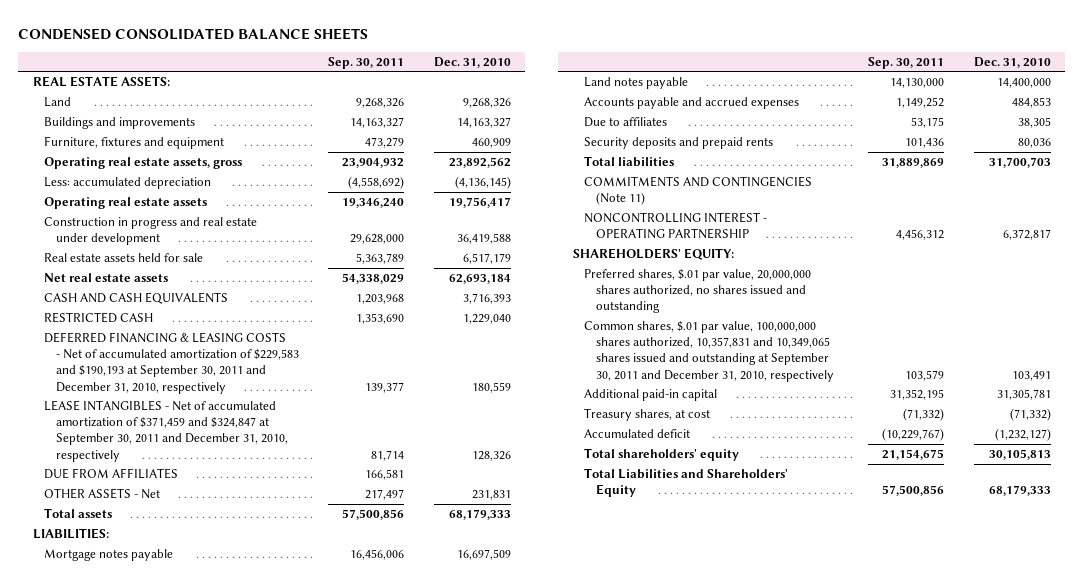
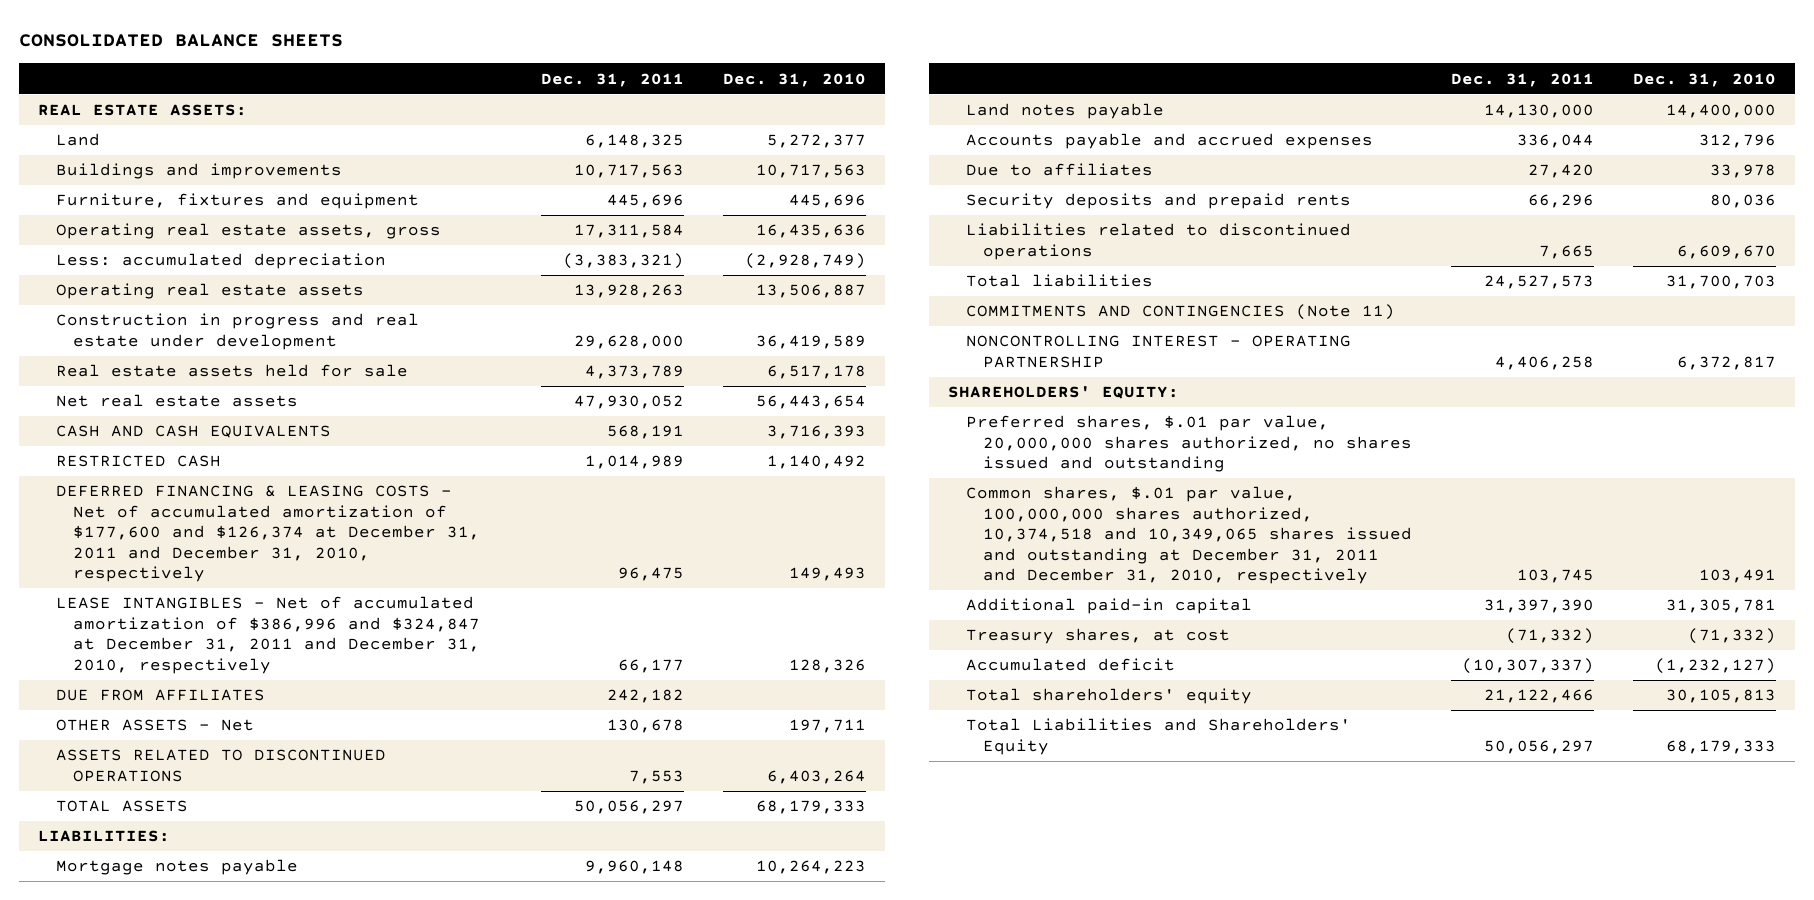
[18,27,369,40] CONDENSED CONSOLIDATED BALANCE SHEETS -> [18,33,343,47] CONSOLIDATED BALANCE SHEETS
[328,56,405,69] Sep. 30, 2011 -> none
none -> [541,72,685,87] Dec. 31, 2011
[462,98,511,109] 9,268,326 -> [766,134,866,149] 5,272,377
[456,117,511,129] 14,163,327 -> [755,164,866,179] 10,717,563
[471,138,511,149] 460,909 -> [788,194,866,209] 445,696
[448,157,511,169] 23,892,562 -> [755,224,866,239] 16,435,636
[454,176,511,190] (4,136,145) -> [744,253,866,270] (2,928,749)
[448,197,511,209] 19,756,417 -> [755,284,866,299] 13,506,887
[456,233,511,245] 36,419,588 -> [755,334,866,349] 36,419,589
[462,253,511,265] 6,517,179 -> [766,365,866,380] 6,517,178
[448,274,511,285] 62,693,184 -> [755,395,866,410] 56,443,654
[462,314,511,325] 1,229,040 -> [766,455,866,470] 1,140,492
[44,332,299,394] DEFERRED FINANCING & LEASING COSTS - Net of accumulated amortization of $229,583 and $190,193 at September 30, 2011 and December 31, 2010, respectively -> [55,485,481,583] DEFERRED FINANCING & LEASING COSTS - Net of accumulated amortization of $177,600 and $126,374 at December 31, 2011 and December 31, 2010, respectively
[471,381,511,393] 180,559 -> [788,567,866,582] 149,493
[44,400,288,462] LEASE INTANGIBLES - Net of accumulated amortization of $371,459 and $324,847 at September 30, 2011 and December 31, 2010, respectively -> [55,596,481,674] LEASE INTANGIBLES - Net of accumulated amortization of $386,996 and $324,847 at December 31, 2011 and December 31, 2010, respectively
[471,490,511,501] 231,831 -> [788,719,866,734] 197,711
none -> [55,749,386,782] ASSETS RELATED TO DISCONTINUED OPERATIONS
[44,508,113,519] Total assets -> [55,800,188,813] TOTAL ASSETS
[456,549,511,561] 16,697,509 -> [755,860,866,875] 10,264,223
[1011,97,1051,109] 484,853 -> [1698,134,1776,149] 312,796
[1017,117,1051,129] 38,305 -> [1709,164,1776,179] 33,978
none -> [965,223,1351,260] Liabilities related to discontinued operations
[584,321,834,382] Common shares, $.01 par value, 100,000,000 shares authorized, 10,357,831 and 10,349,065 shares issued and outstanding at September 30, 2011 and December 31, 2010, respectively -> [965,486,1413,585] Common shares, $.01 par value, 100,000,000 shares authorized, 10,374,518 and 10,349,065 shares issued and outstanding at December 31, 2011 and December 31, 2010, respectively

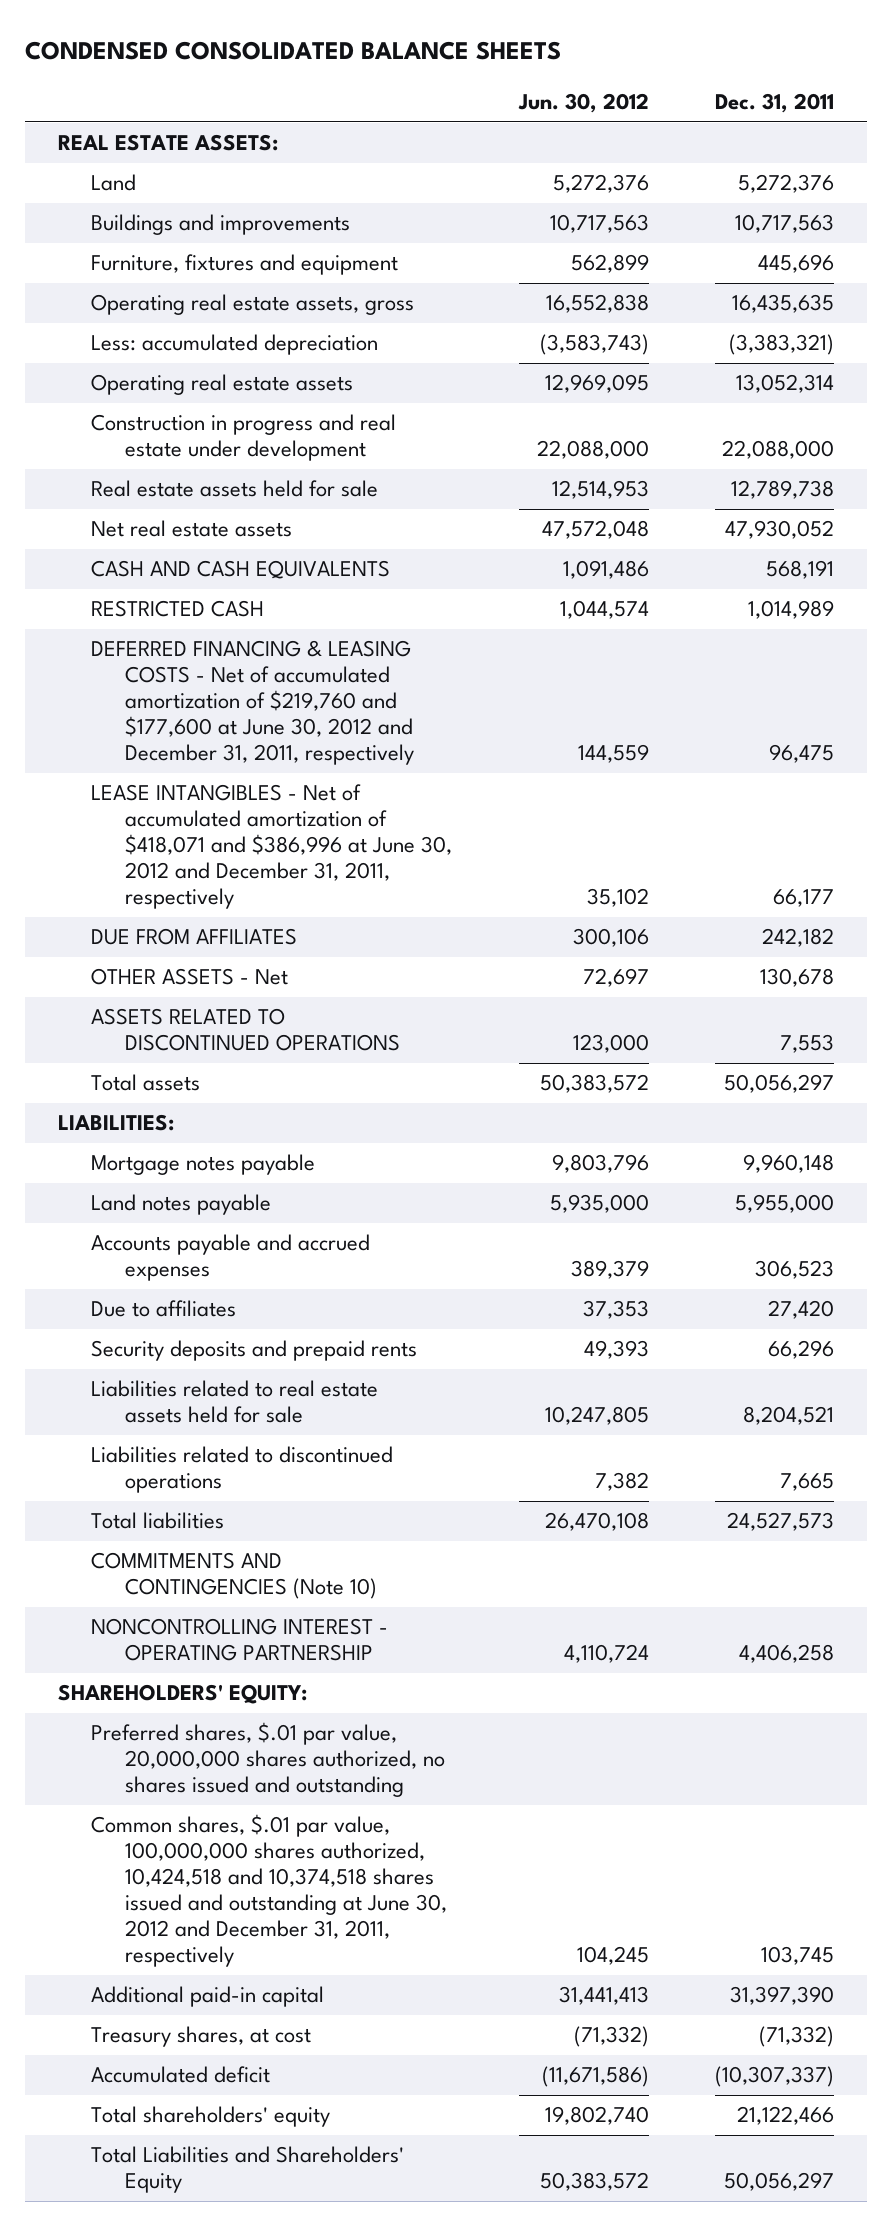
[18,33,343,47] CONSOLIDATED BALANCE SHEETS -> [24,41,561,61] CONDENSED CONSOLIDATED BALANCE SHEETS
[722,72,866,87] Dec. 31, 2010 -> none
none -> [517,93,649,114] Jun. 30, 2012
[585,134,685,149] 6,148,325 -> [738,174,835,194] 5,272,376
[574,224,685,239] 17,311,584 -> [732,294,835,314] 16,435,635
[574,284,685,299] 13,928,263 -> [736,374,835,394] 13,052,314
[574,334,685,349] 29,628,000 -> [722,440,835,460] 22,088,000
[585,365,685,380] 4,373,789 -> [731,480,835,500] 12,789,738
[55,485,481,583] DEFERRED FINANCING & LEASING COSTS - Net of accumulated amortization of $177,600 and $126,374 at December 31, 2011 and December 31, 2010, respectively -> [91,640,414,766] DEFERRED FINANCING & LEASING COSTS - Net of accumulated amortization of $219,760 and $177,600 at June 30, 2012 and December 31, 2011, respectively
[55,596,481,674] LEASE INTANGIBLES - Net of accumulated amortization of $386,996 and $324,847 at December 31, 2011 and December 31, 2010, respectively -> [91,784,452,910] LEASE INTANGIBLES - Net of accumulated amortization of $418,071 and $386,996 at June 30, 2012 and December 31, 2011, respectively
[55,800,188,813] TOTAL ASSETS -> [91,1074,201,1092] Total assets
[1484,104,1595,119] 14,130,000 -> [735,1194,835,1214] 5,955,000
[1517,134,1595,149] 336,044 -> [755,1260,835,1280] 306,523
none -> [91,1380,379,1424] Liabilities related to real estate assets held for sale
[965,304,1395,321] COMMITMENTS AND CONTINGENCIES (Note 11) -> [91,1552,377,1600] COMMITMENTS AND CONTINGENCIES (Note 10)
[965,486,1413,585] Common shares, $.01 par value, 100,000,000 shares authorized, 10,374,518 and 10,349,065 shares issued and outstanding at December 31, 2011 and December 31, 2010, respectively -> [91,1814,447,1968] Common shares, $.01 par value, 100,000,000 shares authorized, 10,424,518 and 10,374,518 shares issued and outstanding at June 30, 2012 and December 31, 2011, respectively

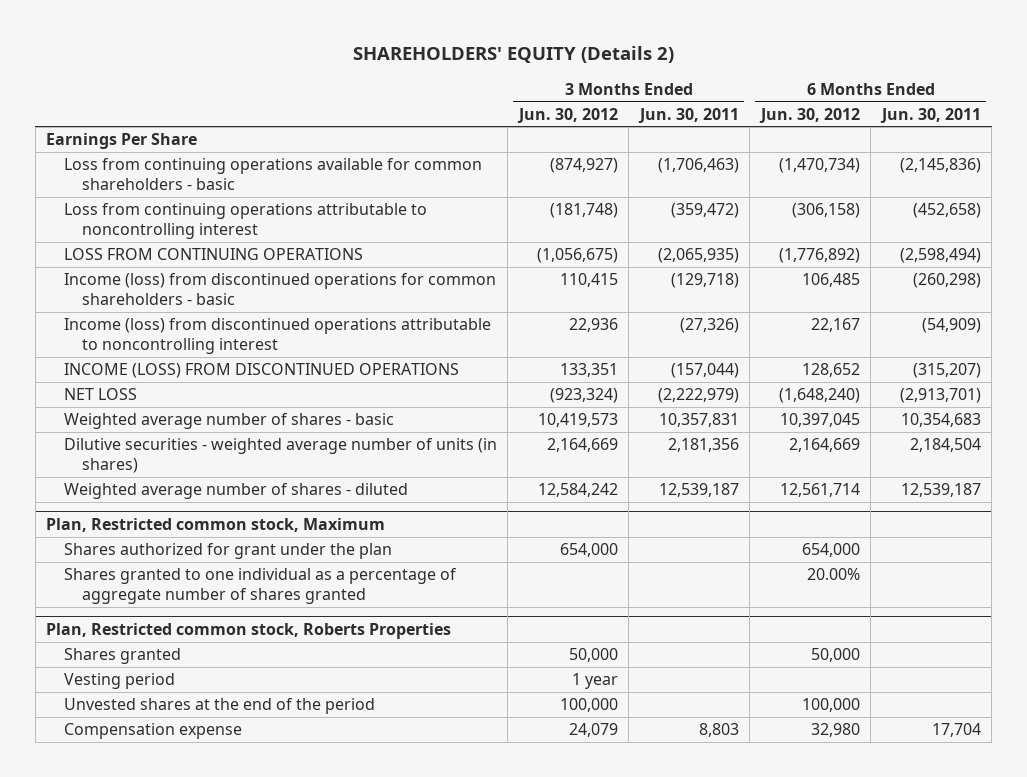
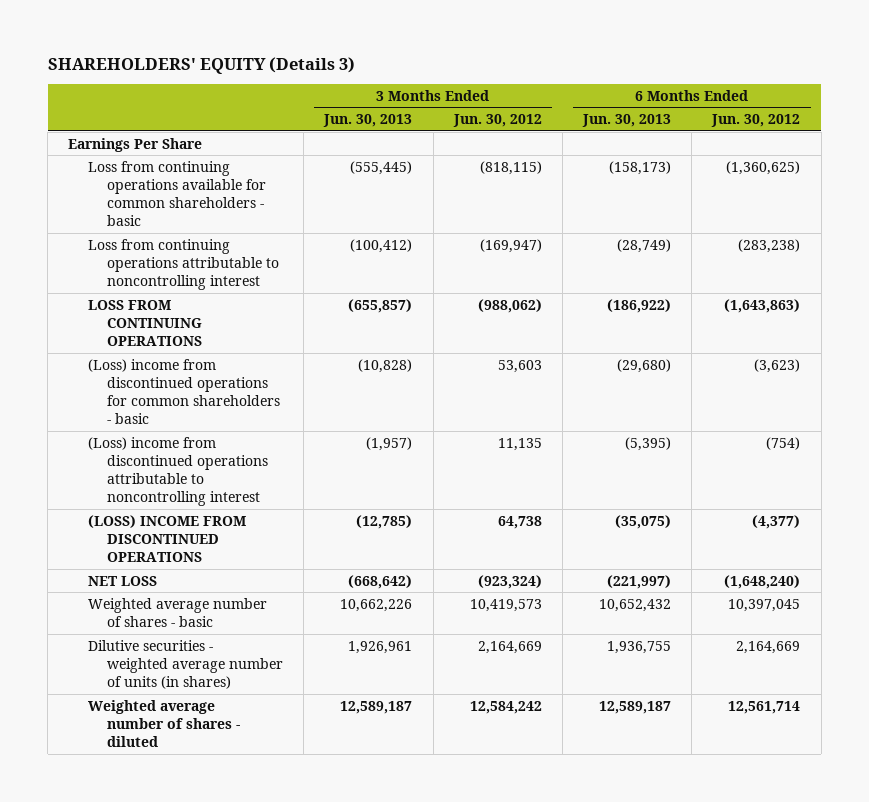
[352,46,674,64] SHAREHOLDERS' EQUITY (Details 2) -> [47,56,355,74] SHAREHOLDERS' EQUITY (Details 3)
[637,107,739,123] Jun. 30, 2011 -> none
[879,107,981,123] Jun. 30, 2011 -> none
none -> [323,114,413,128] Jun. 30, 2013
none -> [582,114,672,128] Jun. 30, 2013
[549,158,618,174] (874,927) -> [479,160,542,175] (818,115)
[778,158,860,174] (1,470,734) -> [726,160,801,175] (1,360,625)
[549,203,618,219] (181,748) -> [479,238,542,253] (169,947)
[791,203,860,219] (306,158) -> [738,238,801,253] (283,238)
[536,248,618,264] (1,056,675) -> [477,298,542,313] (988,062)
[778,248,860,264] (1,776,892) -> [724,298,801,313] (1,643,863)
[64,273,497,306] Income (loss) from discontinued operations for common shareholders - basic -> [87,358,281,424] (Loss) income from discontinued operations for common shareholders - basic
[559,273,618,288] 110,415 -> [497,359,542,373] 53,603
[801,273,860,288] 106,485 -> [754,358,801,373] (3,623)
[64,318,492,355] Income (loss) from discontinued operations attributable to noncontrolling interest -> [87,436,269,506] (Loss) income from discontinued operations attributable to noncontrolling interest
[568,318,618,333] 22,936 -> [497,437,542,451] 11,135
[810,318,860,333] 22,167 -> [766,436,801,450] (754)
[64,363,460,379] INCOME (LOSS) FROM DISCONTINUED OPERATIONS -> [87,514,246,562] (LOSS) INCOME FROM DISCONTINUED OPERATIONS
[559,363,618,378] 133,351 -> [497,515,542,529] 64,738
[801,363,860,378] 128,652 -> [752,514,801,529] (4,377)
[46,518,386,533] Plan, Restricted common stock, Maximum -> none
[64,543,393,560] Shares authorized for grant under the plan -> none
[64,568,458,605] Shares granted to one individual as a percentage of aggregate number of shares granted -> none
[46,623,452,640] Plan, Restricted common stock, Roberts Properties -> none
[64,648,182,665] Shares granted -> none
[64,673,176,690] Vesting period -> none
[64,698,376,715] Unvested shares at the end of the period -> none
[64,723,243,740] Compensation expense -> none

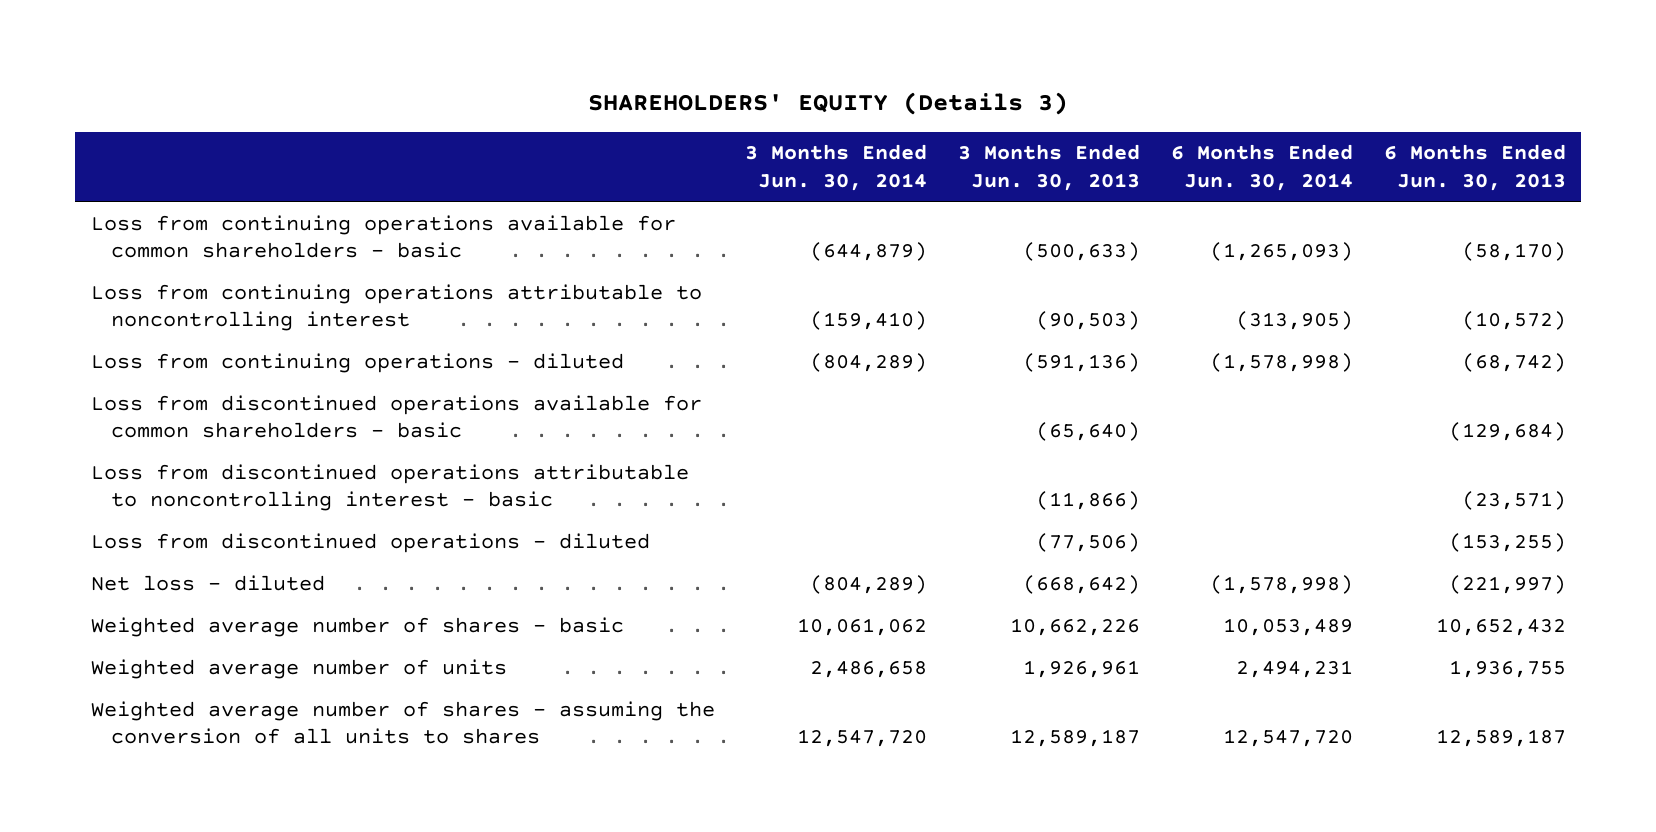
[452,114,542,128] Jun. 30, 2012 -> none
[711,114,801,128] Jun. 30, 2012 -> none
none -> [745,144,928,191] 3 Months Ended Jun. 30, 2014
none -> [1171,144,1354,191] 6 Months Ended Jun. 30, 2014
[68,137,203,152] Earnings Per Share -> none
[350,160,413,175] (555,445) -> [1023,242,1141,262] (500,633)
[609,160,672,175] (158,173) -> [1461,242,1566,262] (58,170)
[350,238,413,253] (100,412) -> [1036,311,1141,331] (90,503)
[617,238,672,253] (28,749) -> [1461,311,1566,331] (10,572)
[87,299,203,346] LOSS FROM CONTINUING OPERATIONS -> [90,352,624,373] Loss from continuing operations - diluted
[348,298,413,313] (655,857) -> [1023,352,1141,372] (591,136)
[607,298,672,313] (186,922) -> [1461,352,1566,372] (68,742)
[87,358,281,424] (Loss) income from discontinued operations for common shareholders - basic -> [90,394,702,439] Loss from discontinued operations available for common shareholders - basic
[358,358,413,373] (10,828) -> [1036,422,1141,442] (65,640)
[617,358,672,373] (29,680) -> [1448,422,1566,442] (129,684)
[87,436,269,506] (Loss) income from discontinued operations attributable to noncontrolling interest -> [90,463,689,512] Loss from discontinued operations attributable to noncontrolling interest - basic
[366,436,413,451] (1,957) -> [1036,491,1141,511] (11,866)
[625,436,672,451] (5,395) -> [1461,491,1566,511] (23,571)
[87,514,246,562] (LOSS) INCOME FROM DISCONTINUED OPERATIONS -> [90,532,650,553] Loss from discontinued operations - diluted
[356,514,413,529] (12,785) -> [1036,532,1141,552] (77,506)
[615,514,672,529] (35,075) -> [1448,532,1566,552] (153,255)
[87,575,157,586] NET LOSS -> [90,574,325,591] Net loss - diluted
[87,639,284,689] Dilutive securities - weighted average number of units (in shares) -> [90,658,507,679] Weighted average number of units
[87,699,241,747] Weighted average number of shares - diluted -> [90,700,715,745] Weighted average number of shares - assuming the conversion of all units to shares

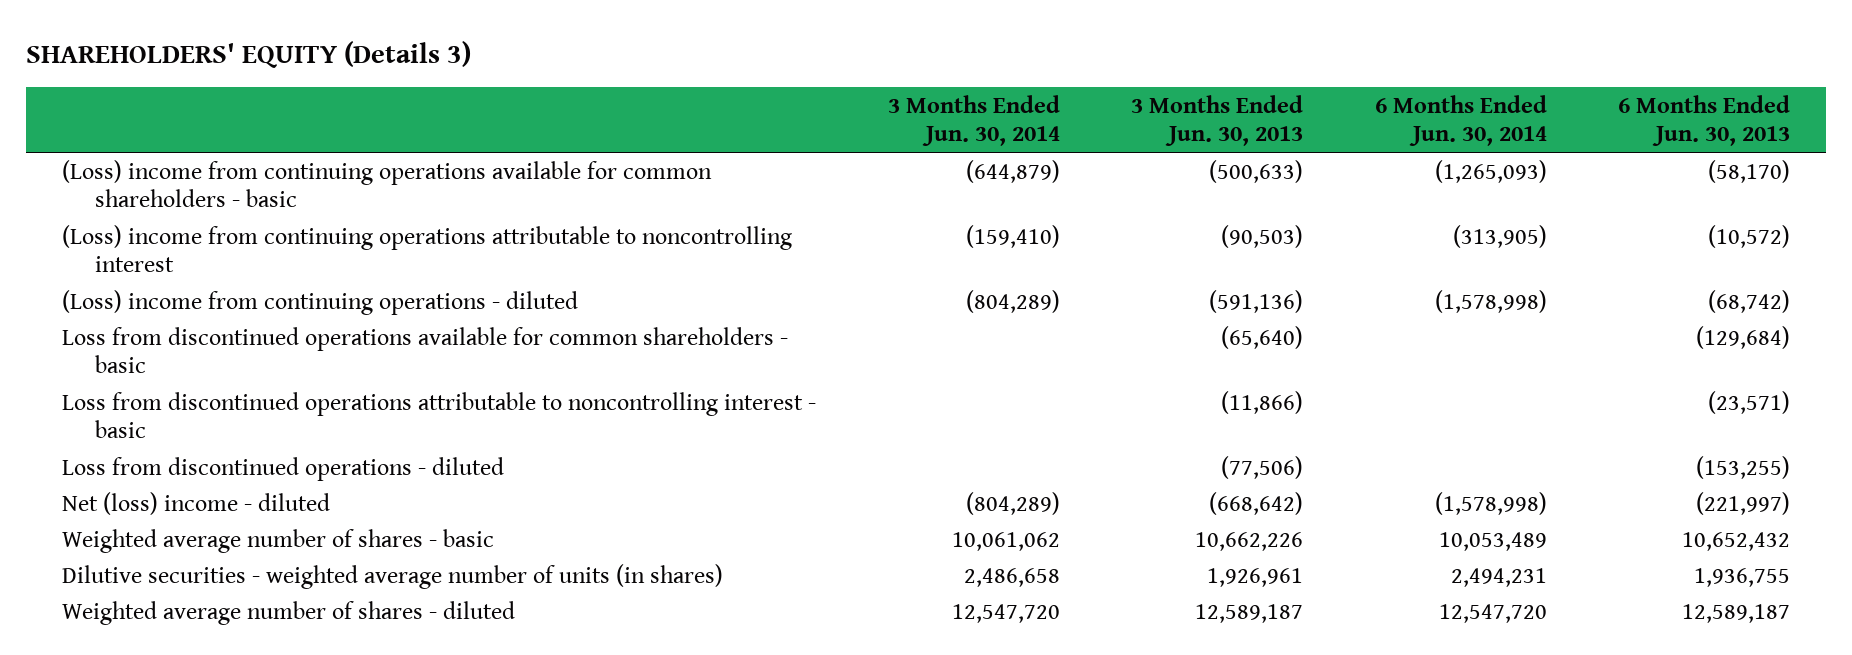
[90,214,676,259] Loss from continuing operations available for common shareholders - basic -> [61,159,712,208] (Loss) income from continuing operations available for common shareholders - basic
[90,283,702,332] Loss from continuing operations attributable to noncontrolling interest -> [61,224,792,273] (Loss) income from continuing operations attributable to noncontrolling interest
[90,352,624,373] Loss from continuing operations - diluted -> [61,289,578,315] (Loss) income from continuing operations - diluted
[90,574,325,591] Net loss - diluted -> [61,491,330,515] Net (loss) income - diluted
[90,658,507,679] Weighted average number of units -> [61,563,723,589] Dilutive securities - weighted average number of units (in shares)
[90,700,715,745] Weighted average number of shares - assuming the conversion of all units to shares -> [61,600,515,625] Weighted average number of shares - diluted

